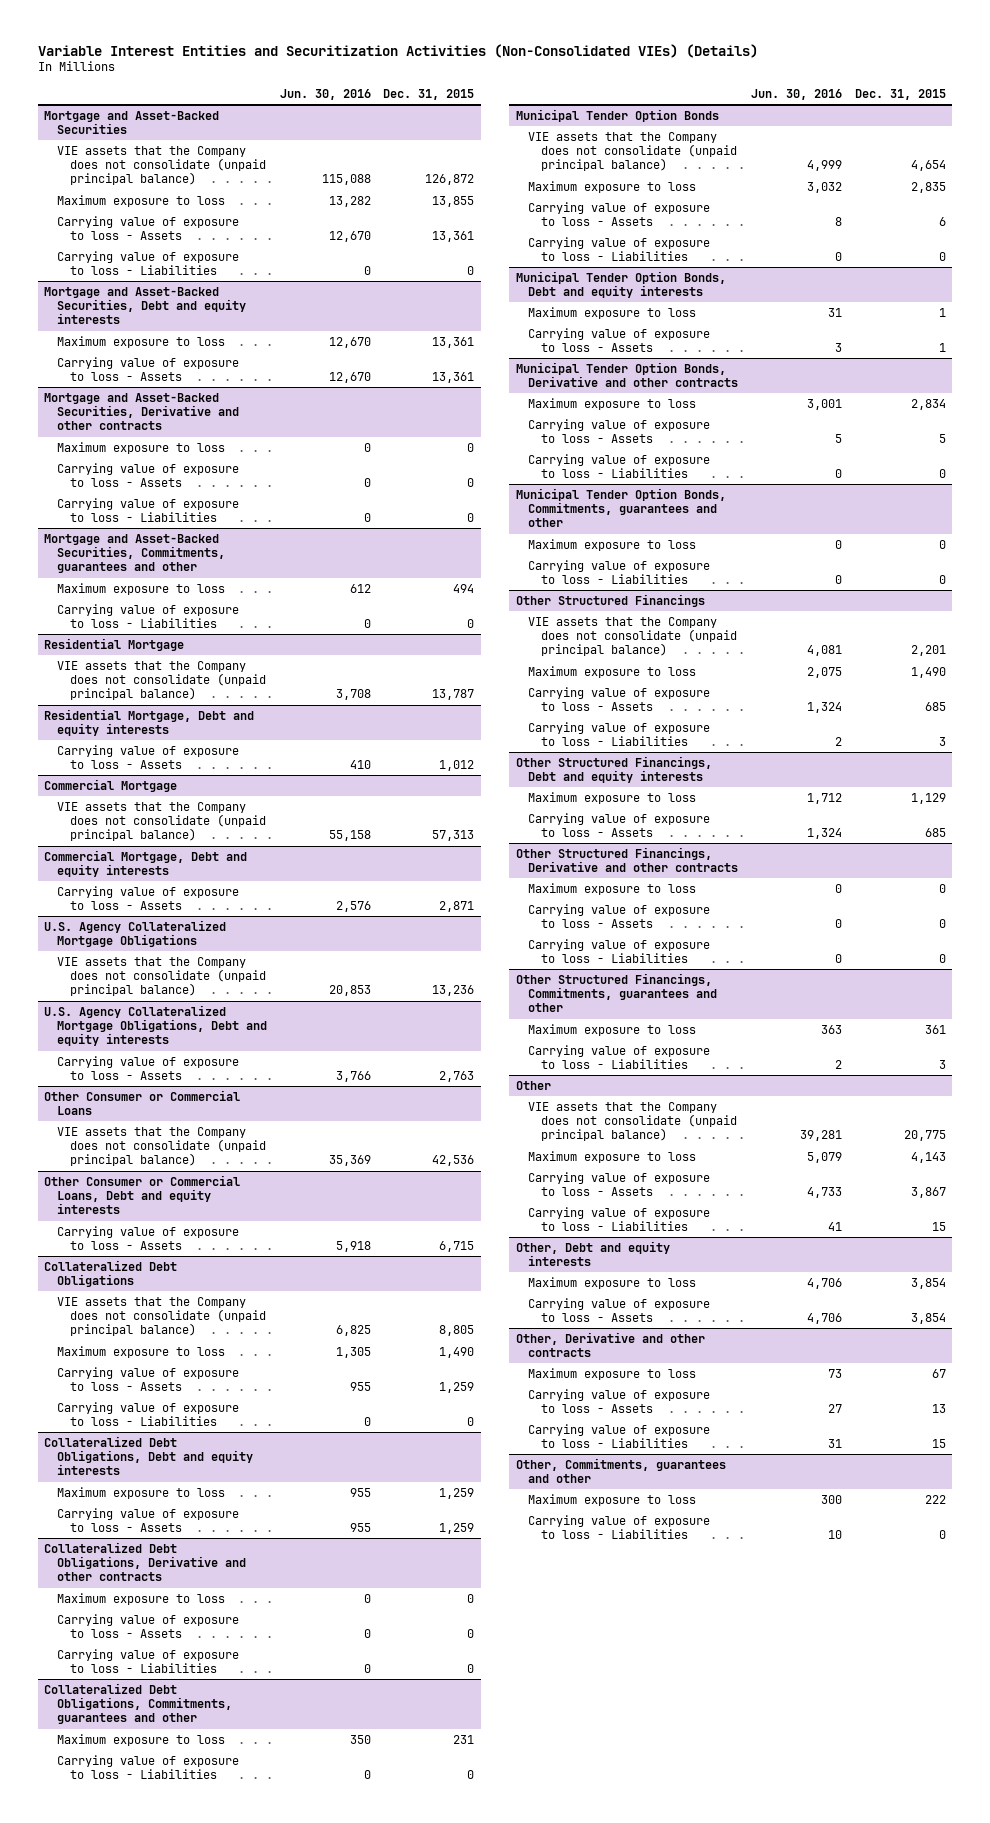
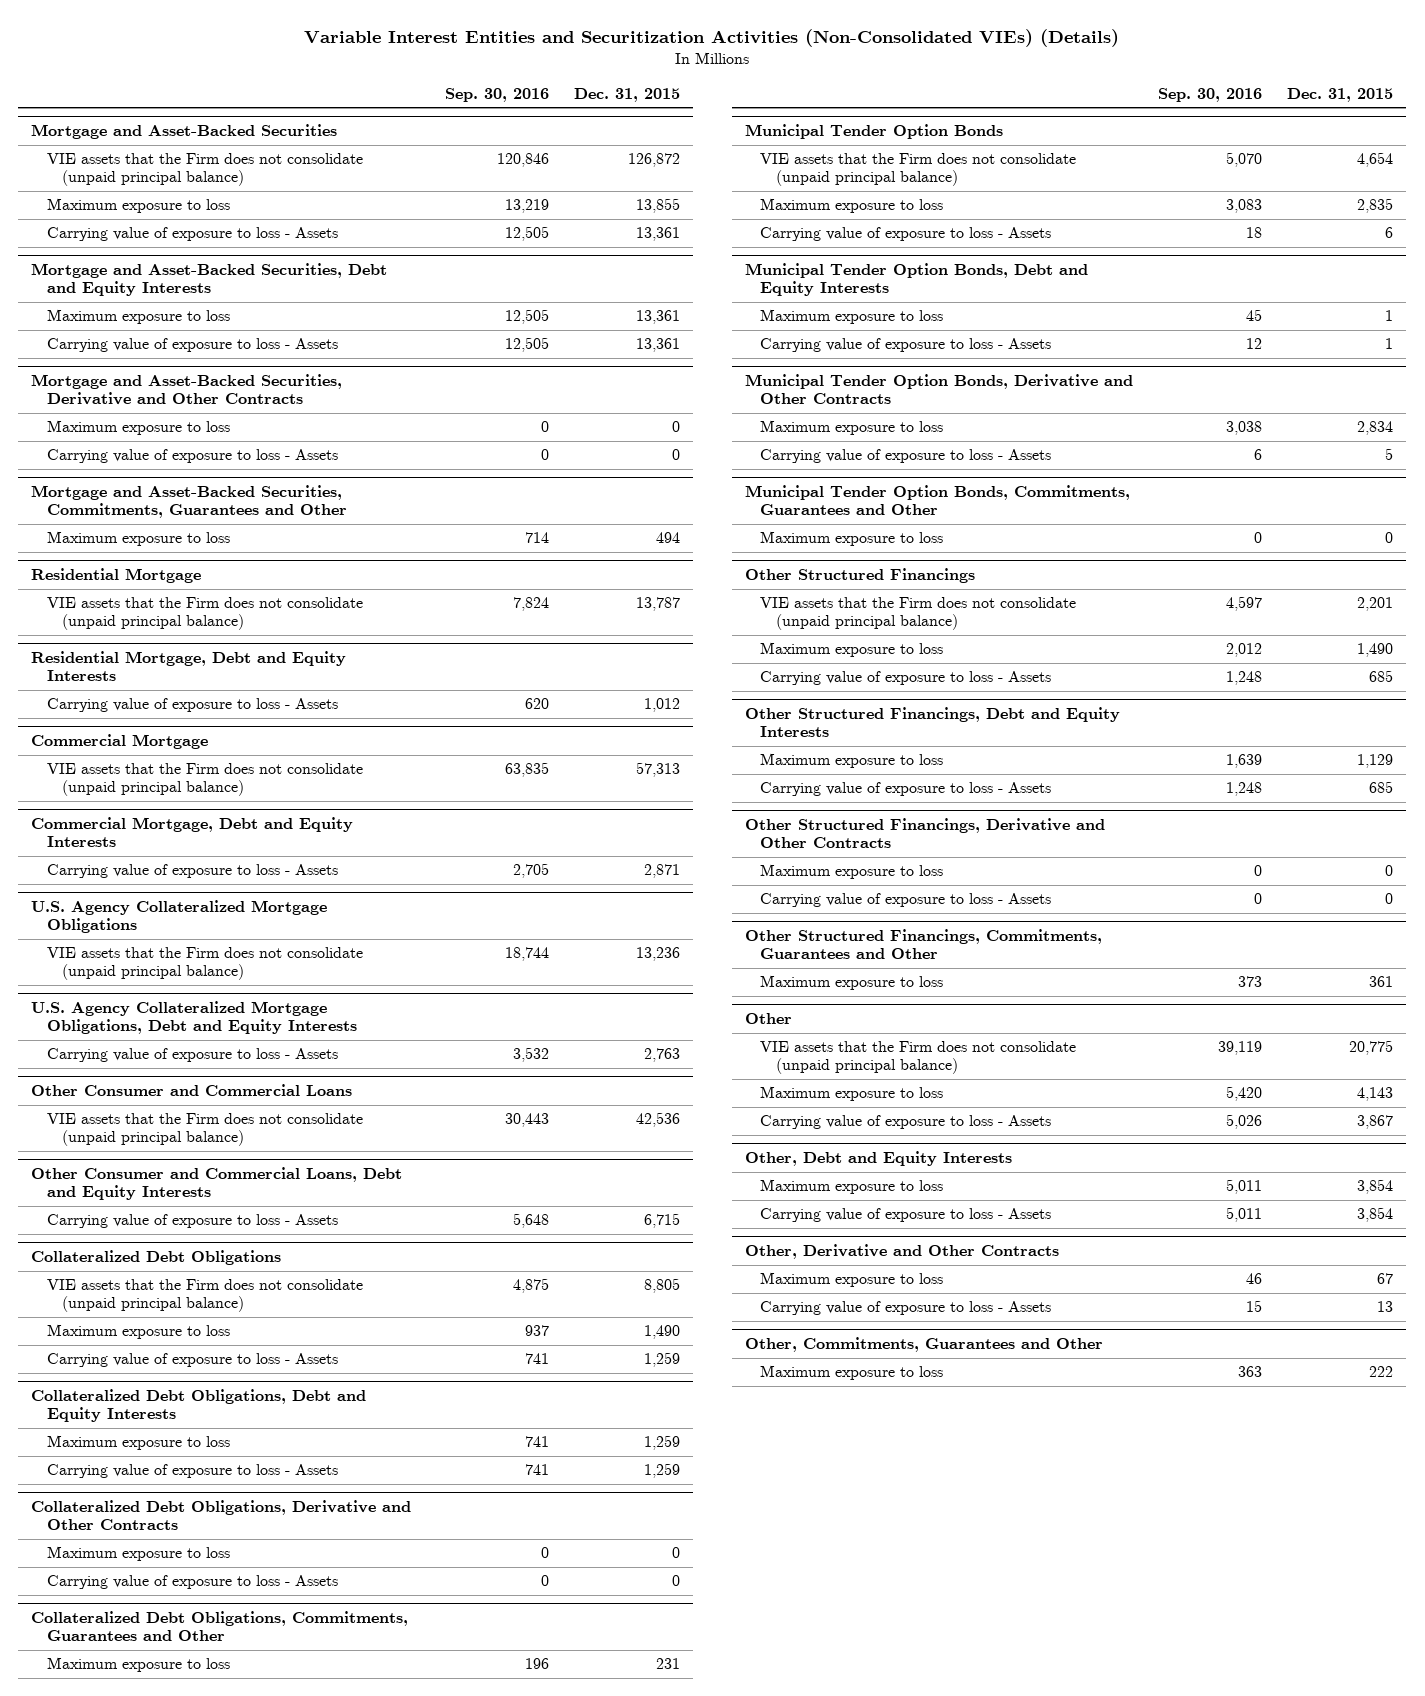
[279,88,371,100] Jun. 30, 2016 -> none
none -> [444,87,549,102] Sep. 30, 2016
[57,145,266,186] VIE assets that the Company does not consolidate (unpaid principal balance) -> [46,153,363,187] VIE assets that the Firm does not consolidate (unpaid principal balance)
[57,250,240,276] Carrying value of exposure to loss - Liabilities -> none
[44,286,247,325] Mortgage and Asset-Backed Securities, Debt and equity interests -> [31,263,388,297] Mortgage and Asset-Backed Securities, Debt and Equity Interests
[44,392,240,431] Mortgage and Asset-Backed Securities, Derivative and other contracts -> [31,374,343,406] Mortgage and Asset-Backed Securities, Derivative and Other Contracts
[57,497,240,523] Carrying value of exposure to loss - Liabilities -> none
[44,533,226,574] Mortgage and Asset-Backed Securities, Commitments, guarantees and other -> [31,485,347,519] Mortgage and Asset-Backed Securities, Commitments, Guarantees and Other
[57,603,240,629] Carrying value of exposure to loss - Liabilities -> none
[57,660,266,701] VIE assets that the Company does not consolidate (unpaid principal balance) -> [46,597,363,631] VIE assets that the Firm does not consolidate (unpaid principal balance)
[44,708,255,737] Residential Mortgage, Debt and equity interests -> [31,651,347,682] Residential Mortgage, Debt and Equity Interests
[57,801,266,842] VIE assets that the Company does not consolidate (unpaid principal balance) -> [46,763,363,797] VIE assets that the Firm does not consolidate (unpaid principal balance)
[44,849,248,878] Commercial Mortgage, Debt and equity interests -> [31,817,354,848] Commercial Mortgage, Debt and Equity Interests
[57,956,266,997] VIE assets that the Company does not consolidate (unpaid principal balance) -> [46,947,363,981] VIE assets that the Firm does not consolidate (unpaid principal balance)
[44,1004,268,1047] U.S. Agency Collateralized Mortgage Obligations, Debt and equity interests -> [31,1001,357,1035] U.S. Agency Collateralized Mortgage Obligations, Debt and Equity Interests
[44,1089,241,1116] Other Consumer or Commercial Loans -> [31,1084,353,1097] Other Consumer and Commercial Loans
[57,1126,266,1167] VIE assets that the Company does not consolidate (unpaid principal balance) -> [46,1113,363,1147] VIE assets that the Firm does not consolidate (unpaid principal balance)
[44,1174,241,1215] Other Consumer or Commercial Loans, Debt and equity interests -> [31,1167,403,1201] Other Consumer and Commercial Loans, Debt and Equity Interests
[57,1296,266,1337] VIE assets that the Company does not consolidate (unpaid principal balance) -> [46,1279,363,1313] VIE assets that the Firm does not consolidate (unpaid principal balance)
[57,1401,240,1427] Carrying value of exposure to loss - Liabilities -> none
[44,1435,254,1476] Collateralized Debt Obligations, Debt and equity interests -> [31,1389,367,1423] Collateralized Debt Obligations, Debt and Equity Interests
[44,1541,247,1582] Collateralized Debt Obligations, Derivative and other contracts -> [31,1500,412,1531] Collateralized Debt Obligations, Derivative and Other Contracts
[57,1648,240,1674] Carrying value of exposure to loss - Liabilities -> none
[44,1682,233,1725] Collateralized Debt Obligations, Commitments, guarantees and other -> [31,1611,409,1642] Collateralized Debt Obligations, Commitments, Guarantees and Other
[57,1754,240,1780] Carrying value of exposure to loss - Liabilities -> none
[528,131,738,172] VIE assets that the Company does not consolidate (unpaid principal balance) -> [760,153,1077,187] VIE assets that the Firm does not consolidate (unpaid principal balance)
[528,236,711,262] Carrying value of exposure to loss - Liabilities -> none
[515,270,726,299] Municipal Tender Option Bonds, Debt and equity interests -> [744,263,1088,297] Municipal Tender Option Bonds, Debt and Equity Interests
[515,361,739,388] Municipal Tender Option Bonds, Derivative and other contracts -> [744,374,1133,405] Municipal Tender Option Bonds, Derivative and Other Contracts
[528,453,711,479] Carrying value of exposure to loss - Liabilities -> none
[515,487,726,528] Municipal Tender Option Bonds, Commitments, guarantees and other -> [744,485,1130,516] Municipal Tender Option Bonds, Commitments, Guarantees and Other
[528,559,711,585] Carrying value of exposure to loss - Liabilities -> none
[528,616,738,657] VIE assets that the Company does not consolidate (unpaid principal balance) -> [760,597,1077,631] VIE assets that the Firm does not consolidate (unpaid principal balance)
[528,721,711,747] Carrying value of exposure to loss - Liabilities -> none
[515,755,712,784] Other Structured Financings, Debt and equity interests -> [744,707,1120,738] Other Structured Financings, Debt and Equity Interests
[515,846,739,873] Other Structured Financings, Derivative and other contracts -> [744,818,1105,849] Other Structured Financings, Derivative and Other Contracts
[528,938,711,964] Carrying value of exposure to loss - Liabilities -> none
[515,972,718,1013] Other Structured Financings, Commitments, guarantees and other -> [744,929,1102,960] Other Structured Financings, Commitments, Guarantees and Other
[528,1044,711,1070] Carrying value of exposure to loss - Liabilities -> none
[528,1101,738,1142] VIE assets that the Company does not consolidate (unpaid principal balance) -> [760,1041,1077,1075] VIE assets that the Firm does not consolidate (unpaid principal balance)
[528,1206,711,1232] Carrying value of exposure to loss - Liabilities -> none
[515,1240,670,1267] Other, Debt and equity interests -> [744,1151,1012,1167] Other, Debt and Equity Interests
[515,1331,705,1358] Other, Derivative and other contracts -> [744,1244,1059,1260] Other, Derivative and Other Contracts
[528,1423,711,1449] Carrying value of exposure to loss - Liabilities -> none
[515,1457,726,1484] Other, Commitments, guarantees and other -> [744,1337,1103,1353] Other, Commitments, Guarantees and Other
[528,1514,711,1540] Carrying value of exposure to loss - Liabilities -> none

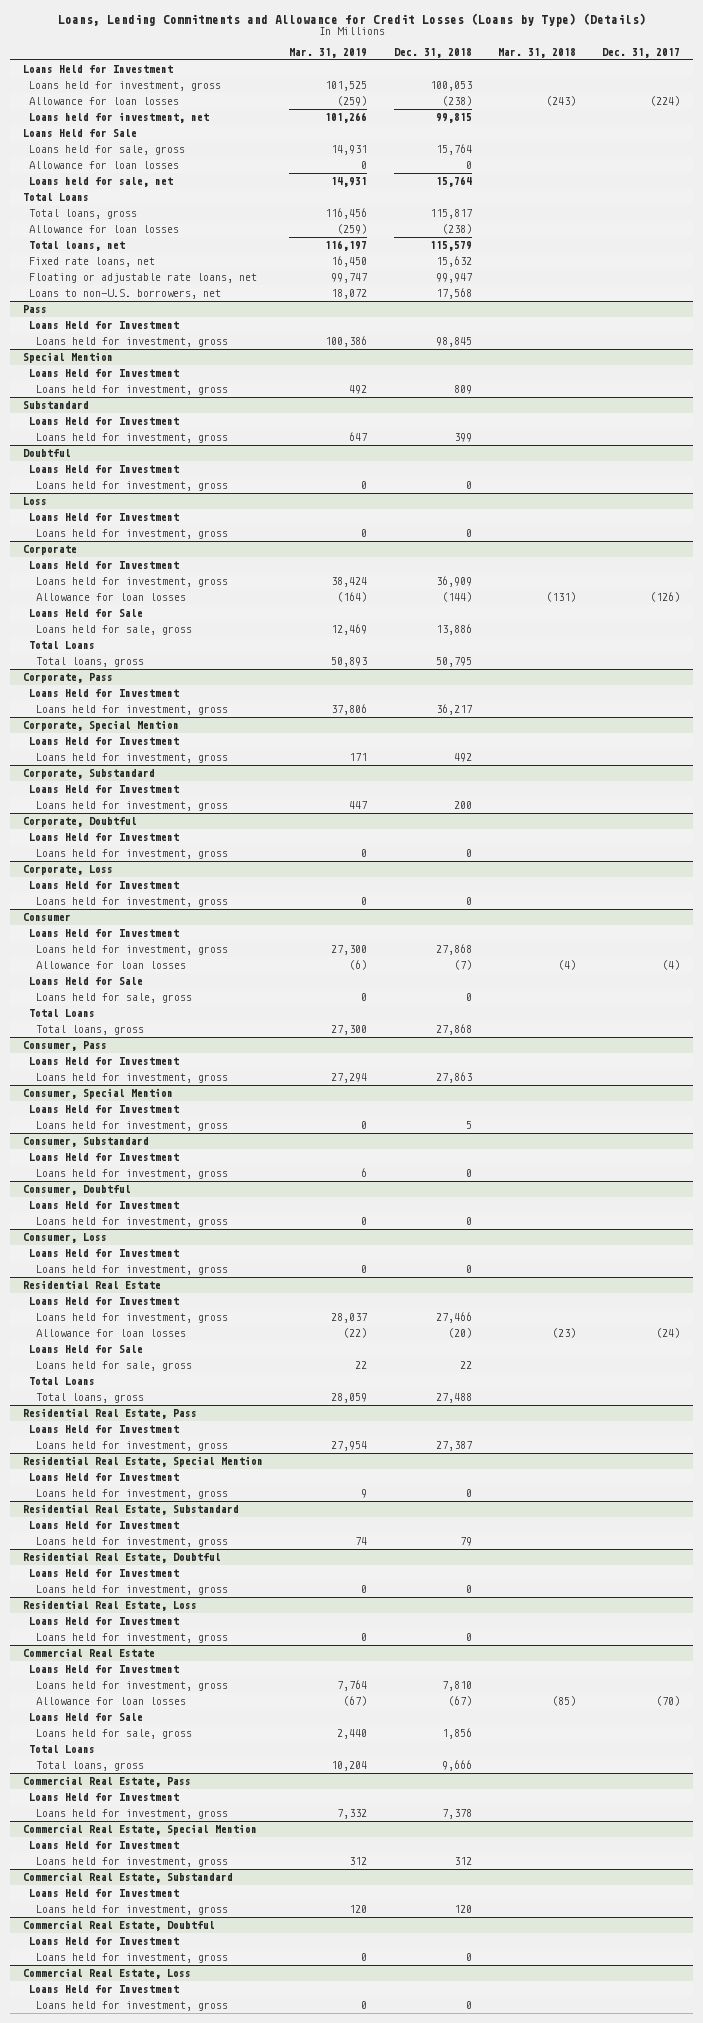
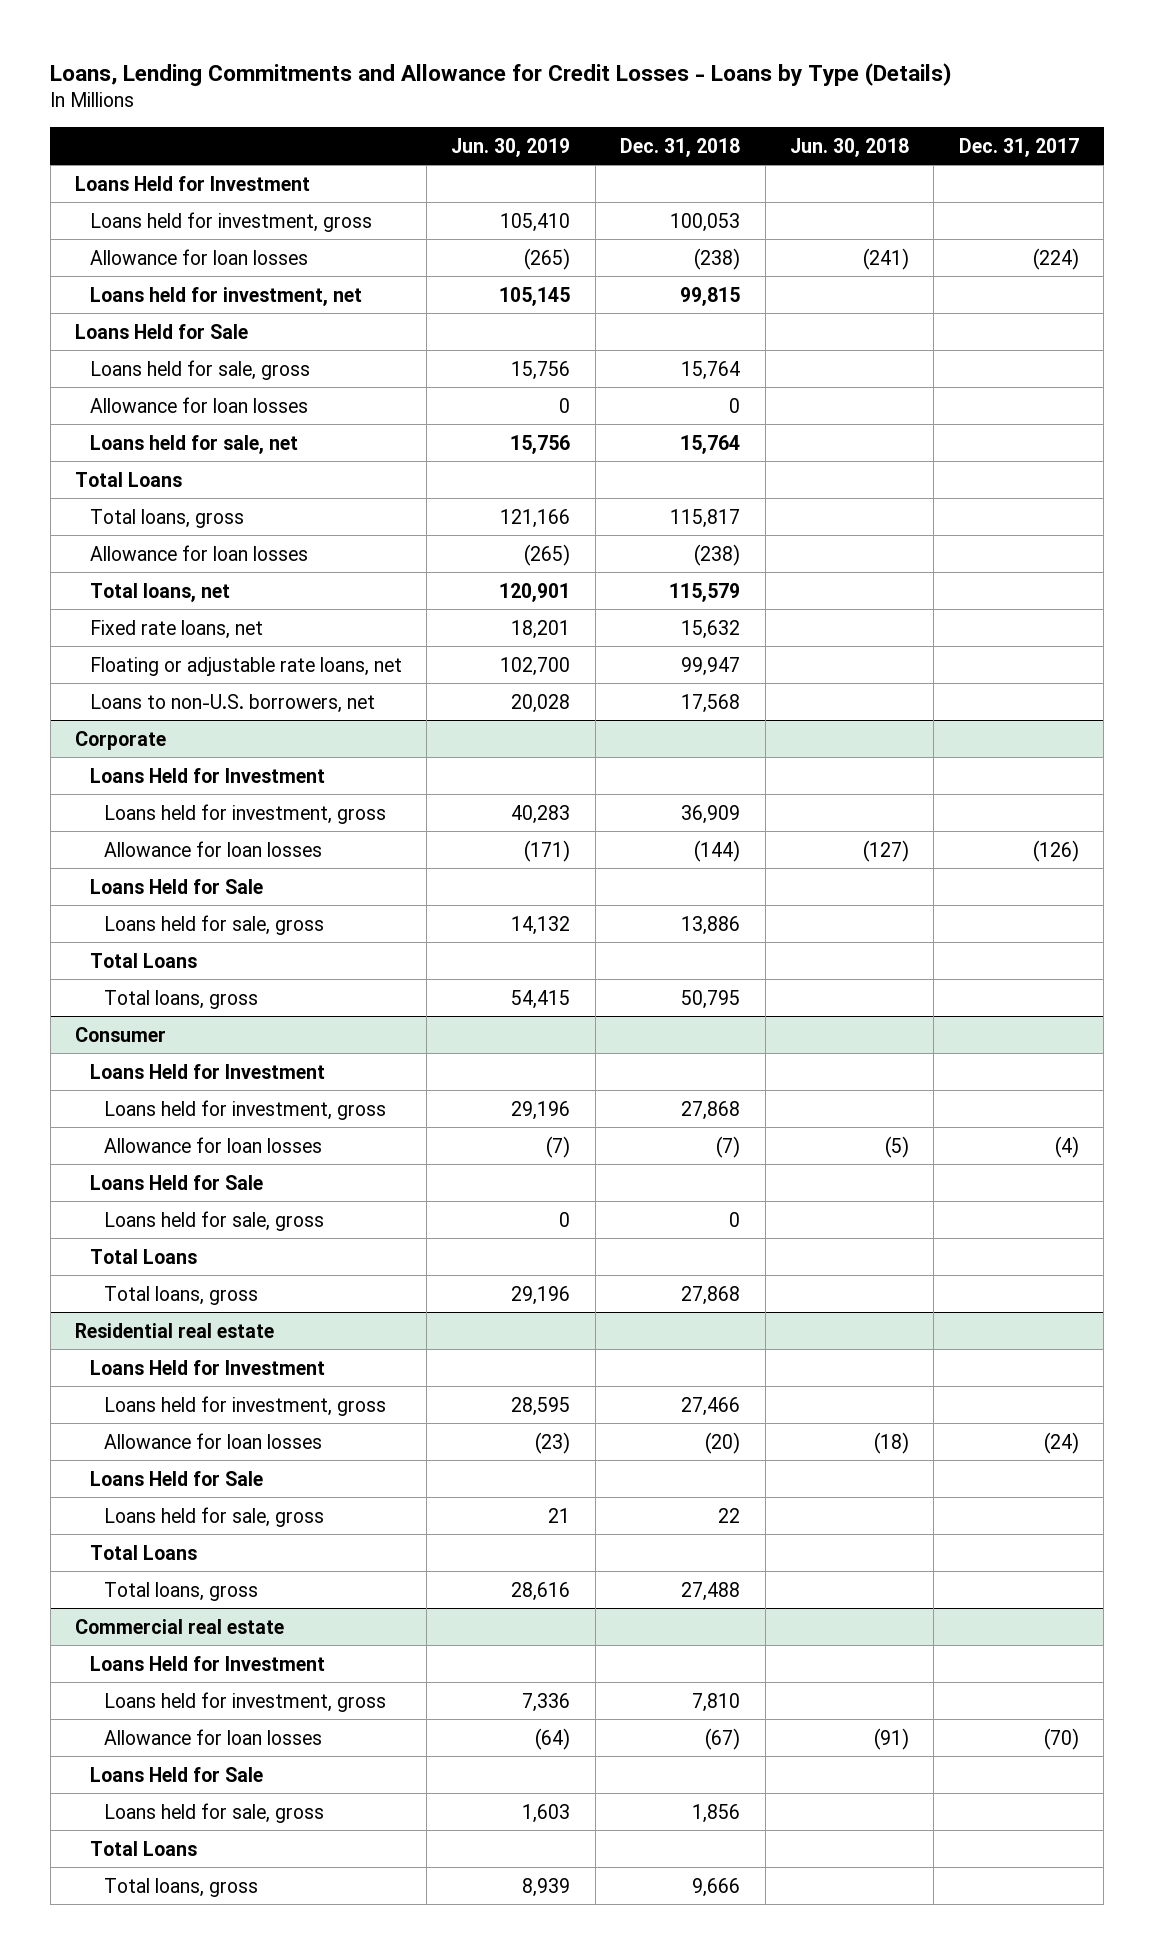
[57,12,646,27] Loans, Lending Commitments and Allowance for Credit Losses (Loans by Type) (Details) -> [50,62,953,86] Loans, Lending Commitments and Allowance for Credit Losses - Loans by Type (Details)
[289,48,368,59] Mar. 31, 2019 -> none
[497,48,576,59] Mar. 31, 2018 -> none
none -> [451,137,571,157] Jun. 30, 2019
none -> [790,137,910,157] Jun. 30, 2018
[23,304,48,313] Pass -> none
[29,320,180,329] Loans Held for Investment -> none
[35,336,228,347] Loans held for investment, gross -> none
[23,351,114,363] Special Mention -> none
[29,368,180,377] Loans Held for Investment -> none
[35,384,228,395] Loans held for investment, gross -> none
[23,400,90,409] Substandard -> none
[29,416,180,425] Loans Held for Investment -> none
[35,432,228,443] Loans held for investment, gross -> none
[23,448,72,457] Doubtful -> none
[29,464,180,473] Loans Held for Investment -> none
[35,480,228,491] Loans held for investment, gross -> none
[23,496,48,505] Loss -> none
[29,512,180,521] Loans Held for Investment -> none
[35,528,228,539] Loans held for investment, gross -> none
[23,672,114,683] Corporate, Pass -> none
[29,688,180,697] Loans Held for Investment -> none
[35,704,228,715] Loans held for investment, gross -> none
[23,719,180,731] Corporate, Special Mention -> none
[29,736,180,745] Loans Held for Investment -> none
[35,752,228,763] Loans held for investment, gross -> none
[23,768,156,779] Corporate, Substandard -> none
[29,784,180,793] Loans Held for Investment -> none
[35,800,228,811] Loans held for investment, gross -> none
[23,816,138,827] Corporate, Doubtful -> none
[29,832,180,841] Loans Held for Investment -> none
[35,848,228,859] Loans held for investment, gross -> none
[23,864,114,875] Corporate, Loss -> none
[29,880,180,889] Loans Held for Investment -> none
[35,896,228,907] Loans held for investment, gross -> none
[23,1040,108,1051] Consumer, Pass -> none
[29,1056,180,1065] Loans Held for Investment -> none
[35,1072,228,1083] Loans held for investment, gross -> none
[23,1087,174,1099] Consumer, Special Mention -> none
[29,1104,180,1113] Loans Held for Investment -> none
[35,1120,228,1131] Loans held for investment, gross -> none
[23,1136,150,1147] Consumer, Substandard -> none
[29,1152,180,1161] Loans Held for Investment -> none
[35,1168,228,1179] Loans held for investment, gross -> none
[23,1184,132,1195] Consumer, Doubtful -> none
[29,1200,180,1209] Loans Held for Investment -> none
[35,1216,228,1227] Loans held for investment, gross -> none
[23,1232,108,1243] Consumer, Loss -> none
[29,1248,180,1257] Loans Held for Investment -> none
[35,1264,228,1275] Loans held for investment, gross -> none
[23,1279,162,1289] Residential Real Estate -> [75,1322,275,1338] Residential real estate
[23,1407,198,1419] Residential Real Estate, Pass -> none
[29,1424,180,1433] Loans Held for Investment -> none
[35,1440,228,1451] Loans held for investment, gross -> none
[23,1455,264,1467] Residential Real Estate, Special Mention -> none
[29,1472,180,1481] Loans Held for Investment -> none
[35,1488,228,1499] Loans held for investment, gross -> none
[23,1503,240,1515] Residential Real Estate, Substandard -> none
[29,1520,180,1529] Loans Held for Investment -> none
[35,1536,228,1547] Loans held for investment, gross -> none
[23,1551,222,1563] Residential Real Estate, Doubtful -> none
[29,1568,180,1577] Loans Held for Investment -> none
[35,1584,228,1595] Loans held for investment, gross -> none
[23,1599,198,1611] Residential Real Estate, Loss -> none
[29,1616,180,1625] Loans Held for Investment -> none
[35,1632,228,1643] Loans held for investment, gross -> none
[23,1647,156,1657] Commercial Real Estate -> [75,1618,285,1634] Commercial real estate
[23,1775,192,1787] Commercial Real Estate, Pass -> none
[29,1792,180,1801] Loans Held for Investment -> none
[35,1808,228,1819] Loans held for investment, gross -> none
[23,1823,258,1835] Commercial Real Estate, Special Mention -> none
[29,1840,180,1849] Loans Held for Investment -> none
[35,1856,228,1867] Loans held for investment, gross -> none
[23,1871,234,1883] Commercial Real Estate, Substandard -> none
[29,1888,180,1897] Loans Held for Investment -> none
[35,1904,228,1915] Loans held for investment, gross -> none
[23,1919,216,1931] Commercial Real Estate, Doubtful -> none
[29,1936,180,1945] Loans Held for Investment -> none
[35,1952,228,1963] Loans held for investment, gross -> none
[23,1967,192,1979] Commercial Real Estate, Loss -> none
[29,1984,180,1993] Loans Held for Investment -> none
[35,2000,228,2011] Loans held for investment, gross -> none

